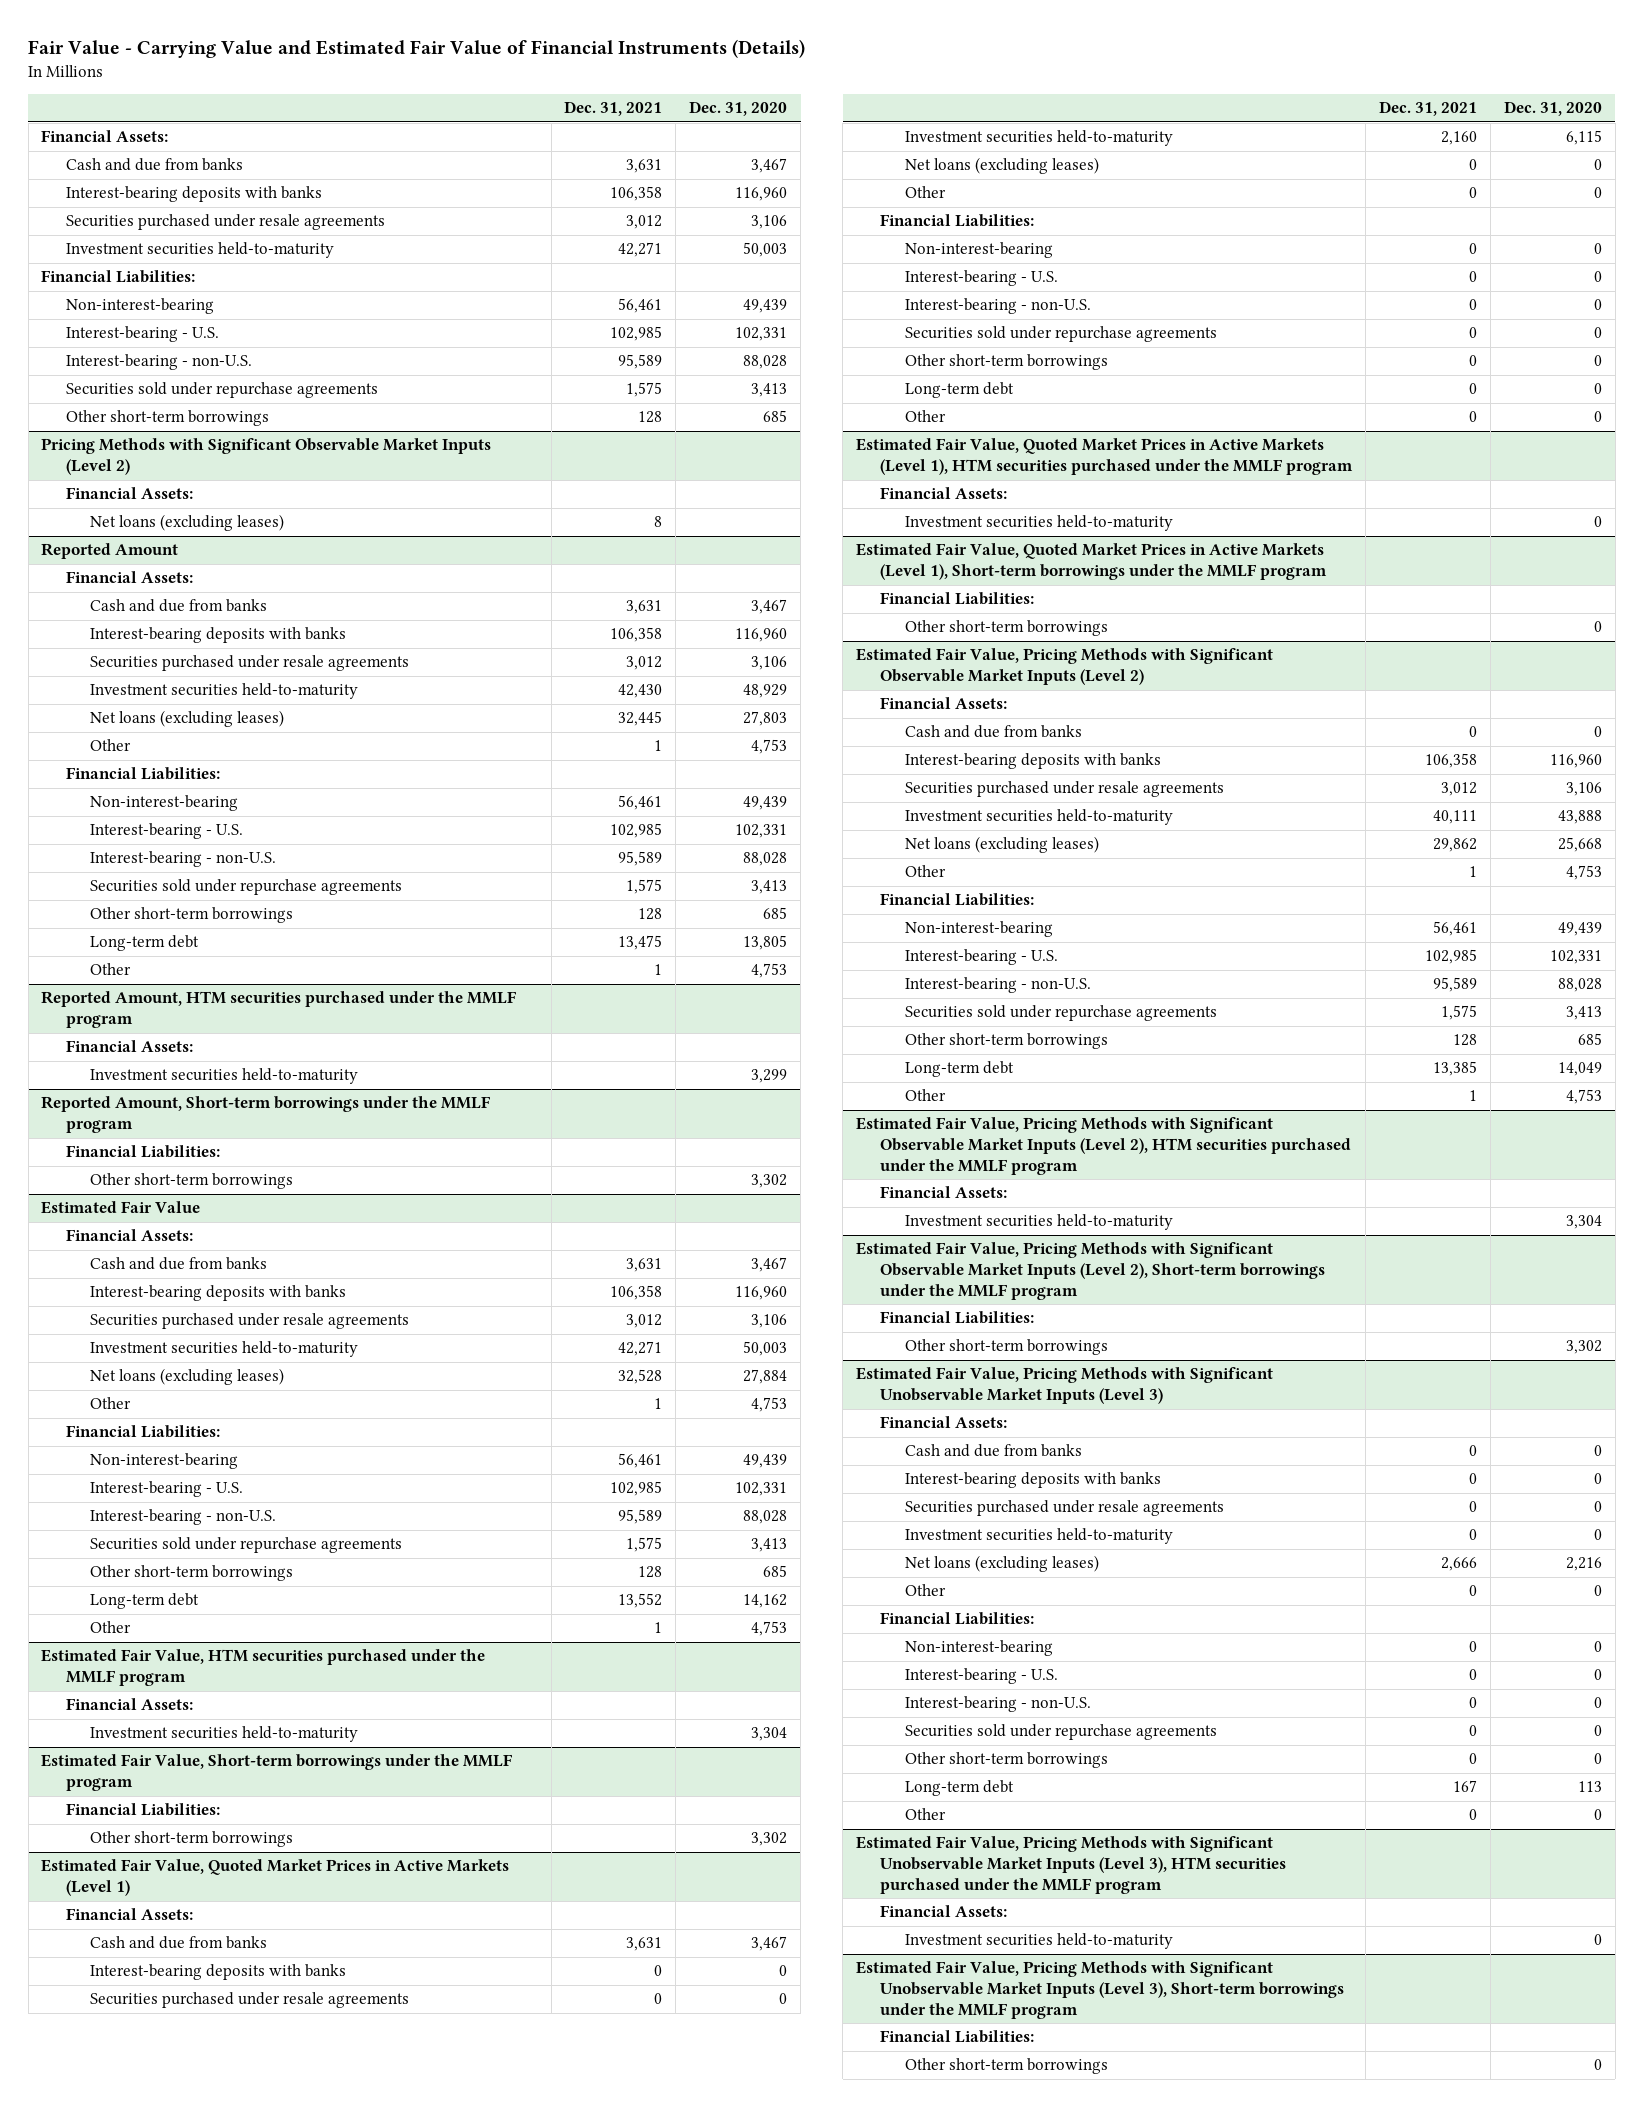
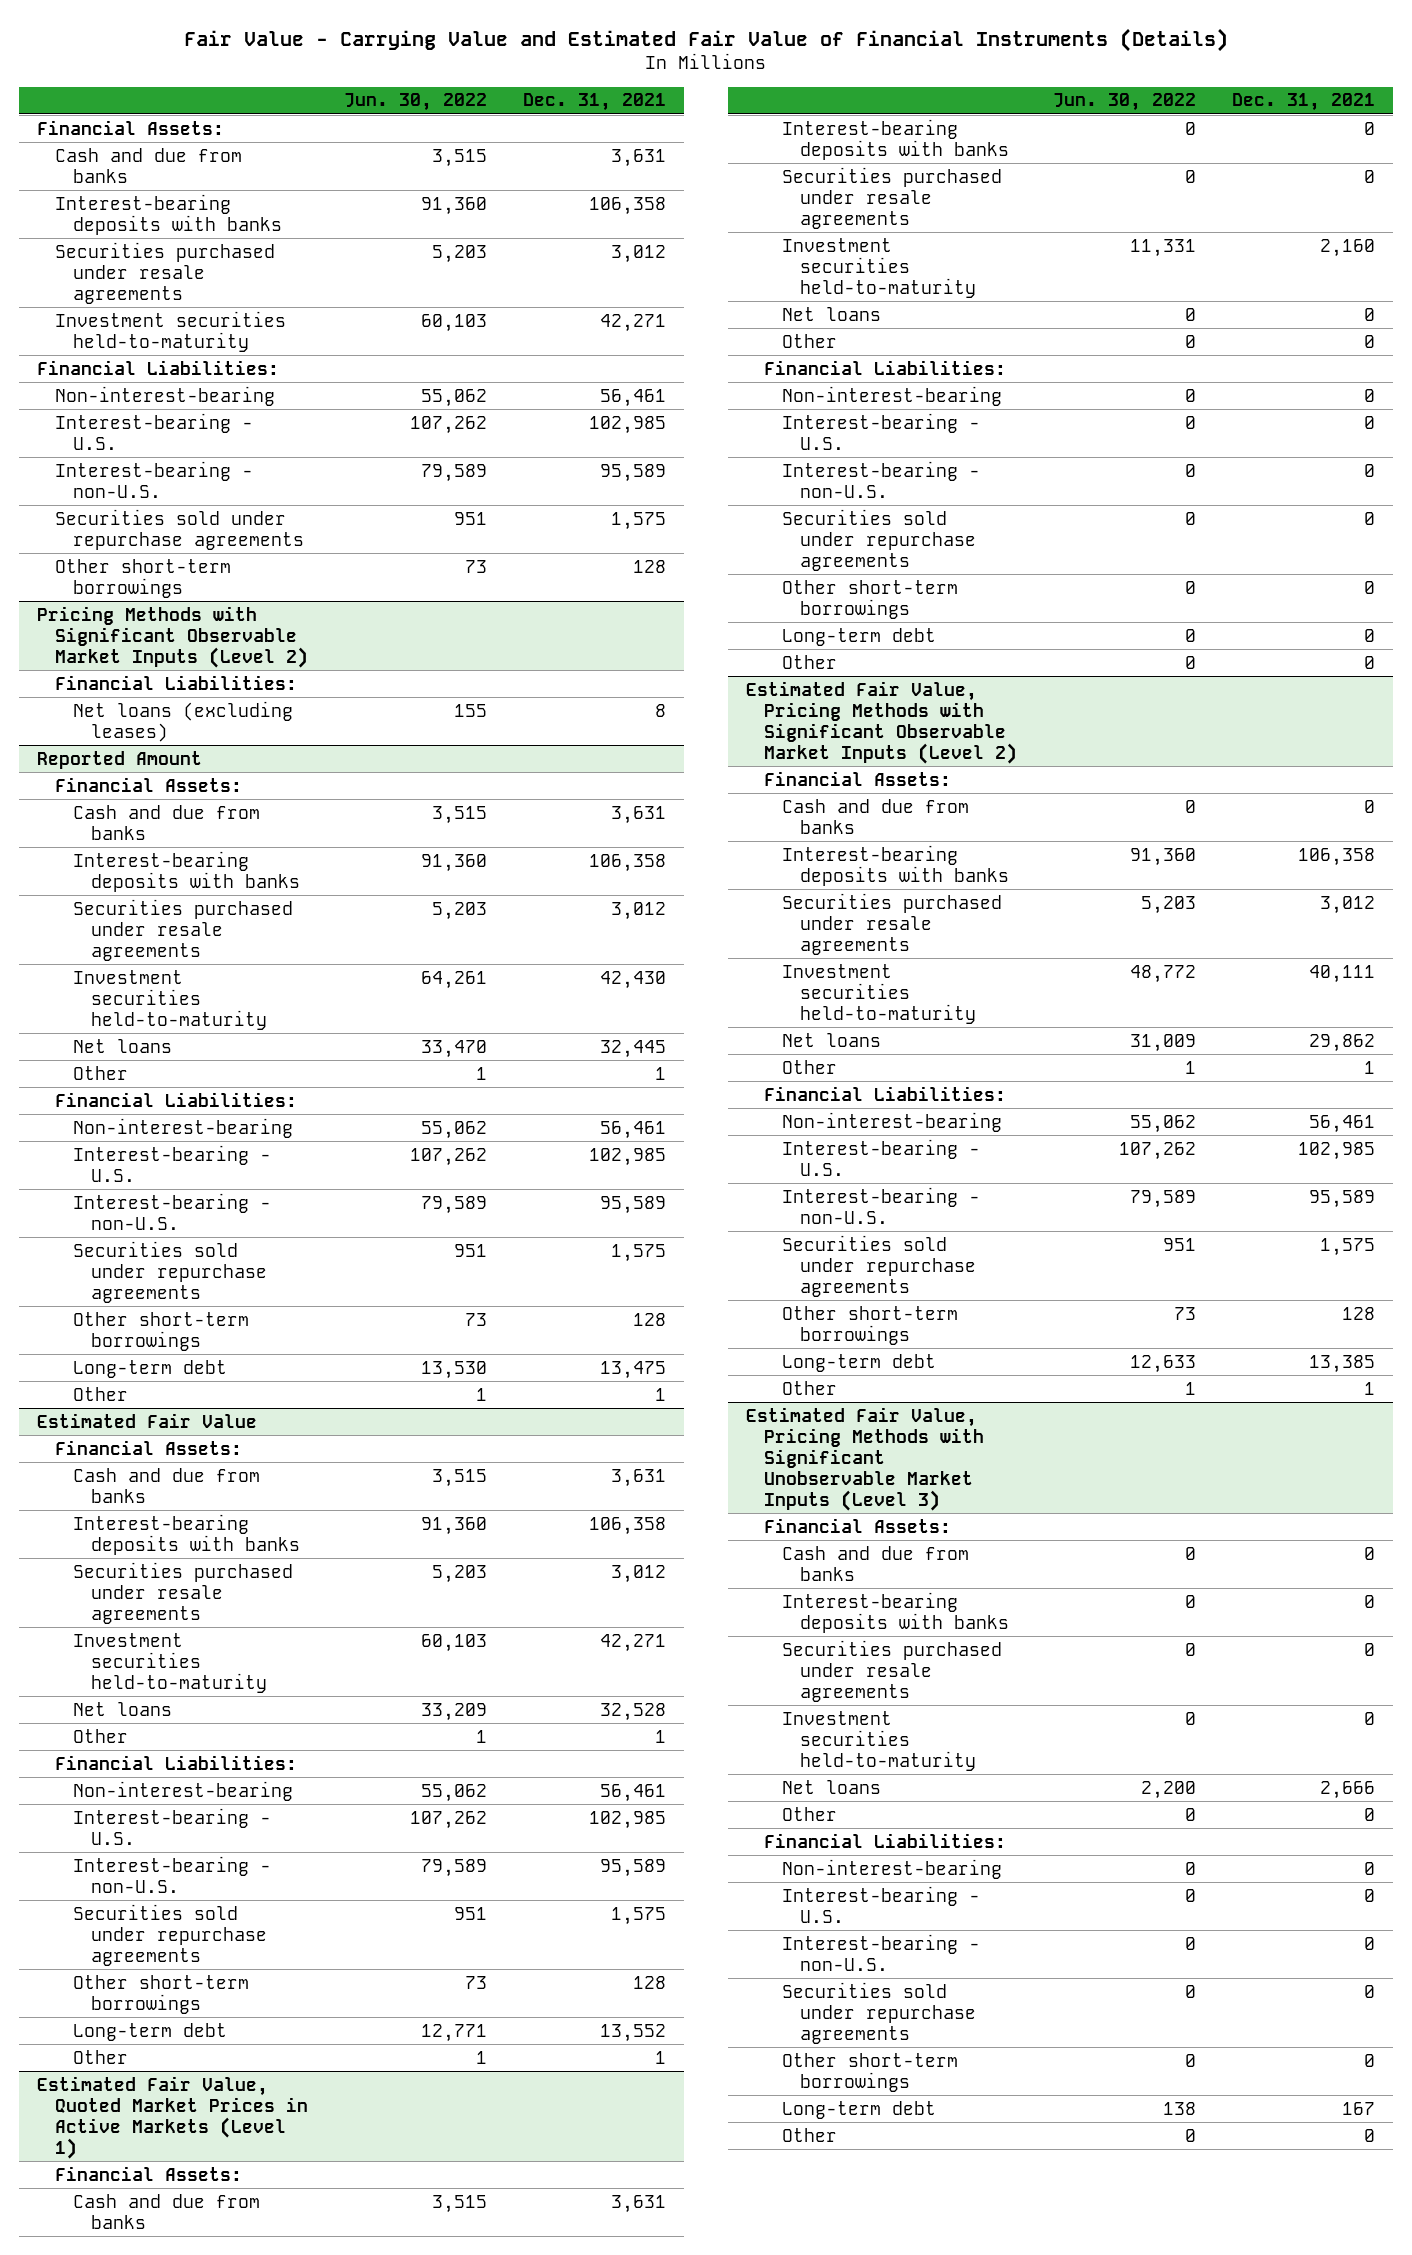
[689,101,788,117] Dec. 31, 2020 -> none
none -> [343,93,487,112] Jun. 30, 2022
[65,487,193,500] Financial Assets: -> none
none -> [54,674,297,690] Financial Liabilities:
[90,710,285,728] Net loans (excluding leases) -> [72,1038,172,1053] Net loans
[41,991,518,1029] Reported Amount, HTM securities purchased under the MMLF program -> none
[65,1040,193,1053] Financial Assets: -> none
[90,1068,359,1085] Investment securities held-to-maturity -> none
[41,1096,492,1134] Reported Amount, Short-term borrowings under the MMLF program -> none
[65,1145,220,1159] Financial Liabilities: -> none
[90,1173,294,1190] Other short-term borrowings -> none
[90,1368,285,1386] Net loans (excluding leases) -> [72,1701,172,1716] Net loans
[41,1649,486,1687] Estimated Fair Value, HTM securities purchased under the MMLF program -> none
[65,1698,193,1711] Financial Assets: -> none
[90,1726,359,1743] Investment securities held-to-maturity -> none
[41,1754,514,1792] Estimated Fair Value, Short-term borrowings under the MMLF program -> none
[65,1803,220,1817] Financial Liabilities: -> none
[90,1831,294,1848] Other short-term borrowings -> none
[904,157,1099,175] Net loans (excluding leases) -> [781,306,881,321] Net loans
[856,438,1354,476] Estimated Fair Value, Quoted Market Prices in Active Markets (Level 1), HTM securities purchased under the MMLF program -> none
[880,487,1008,500] Financial Assets: -> none
[904,515,1173,532] Investment securities held-to-maturity -> none
[856,543,1328,581] Estimated Fair Value, Quoted Market Prices in Active Markets (Level 1), Short-term borrowings under the MMLF program -> none
[880,592,1035,606] Financial Liabilities: -> none
[904,620,1108,637] Other short-term borrowings -> none
[904,836,1099,854] Net loans (excluding leases) -> [781,1032,881,1047] Net loans
[856,1117,1352,1176] Estimated Fair Value, Pricing Methods with Significant Observable Market Inputs (Level 2), HTM securities purchased under the MMLF program -> none
[880,1186,1008,1199] Financial Assets: -> none
[904,1214,1173,1231] Investment securities held-to-maturity -> none
[856,1242,1326,1301] Estimated Fair Value, Pricing Methods with Significant Observable Market Inputs (Level 2), Short-term borrowings under the MMLF program -> none
[880,1311,1035,1325] Financial Liabilities: -> none
[904,1339,1108,1356] Other short-term borrowings -> none
[904,1555,1099,1573] Net loans (excluding leases) -> [781,1779,881,1794] Net loans
[856,1836,1287,1895] Estimated Fair Value, Pricing Methods with Significant Unobservable Market Inputs (Level 3), HTM securities purchased under the MMLF program -> none
[880,1905,1008,1918] Financial Assets: -> none
[904,1933,1173,1950] Investment securities held-to-maturity -> none
[856,1961,1345,2020] Estimated Fair Value, Pricing Methods with Significant Unobservable Market Inputs (Level 3), Short-term borrowings under the MMLF program -> none
[880,2030,1035,2044] Financial Liabilities: -> none
[904,2058,1108,2075] Other short-term borrowings -> none

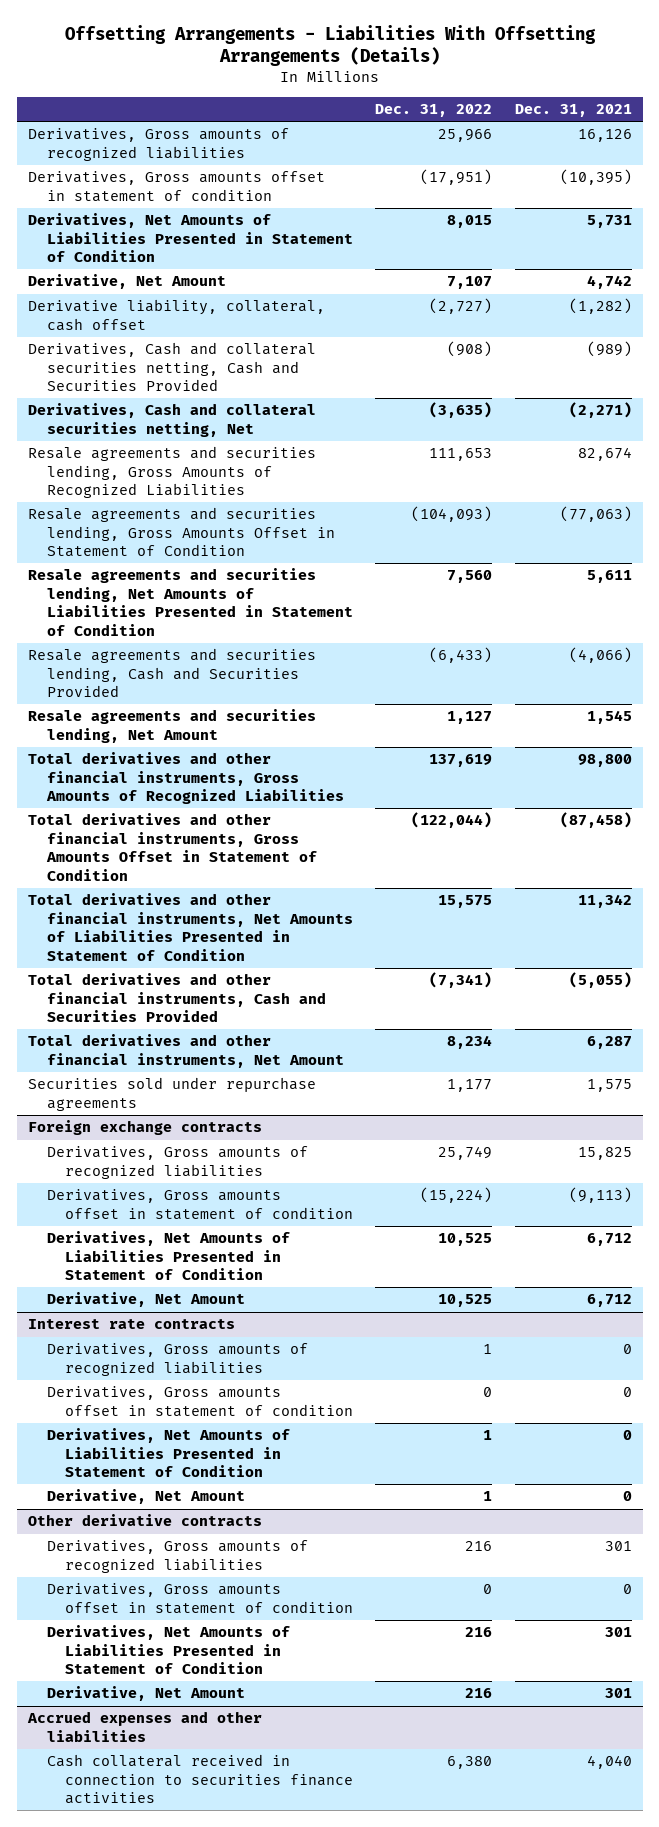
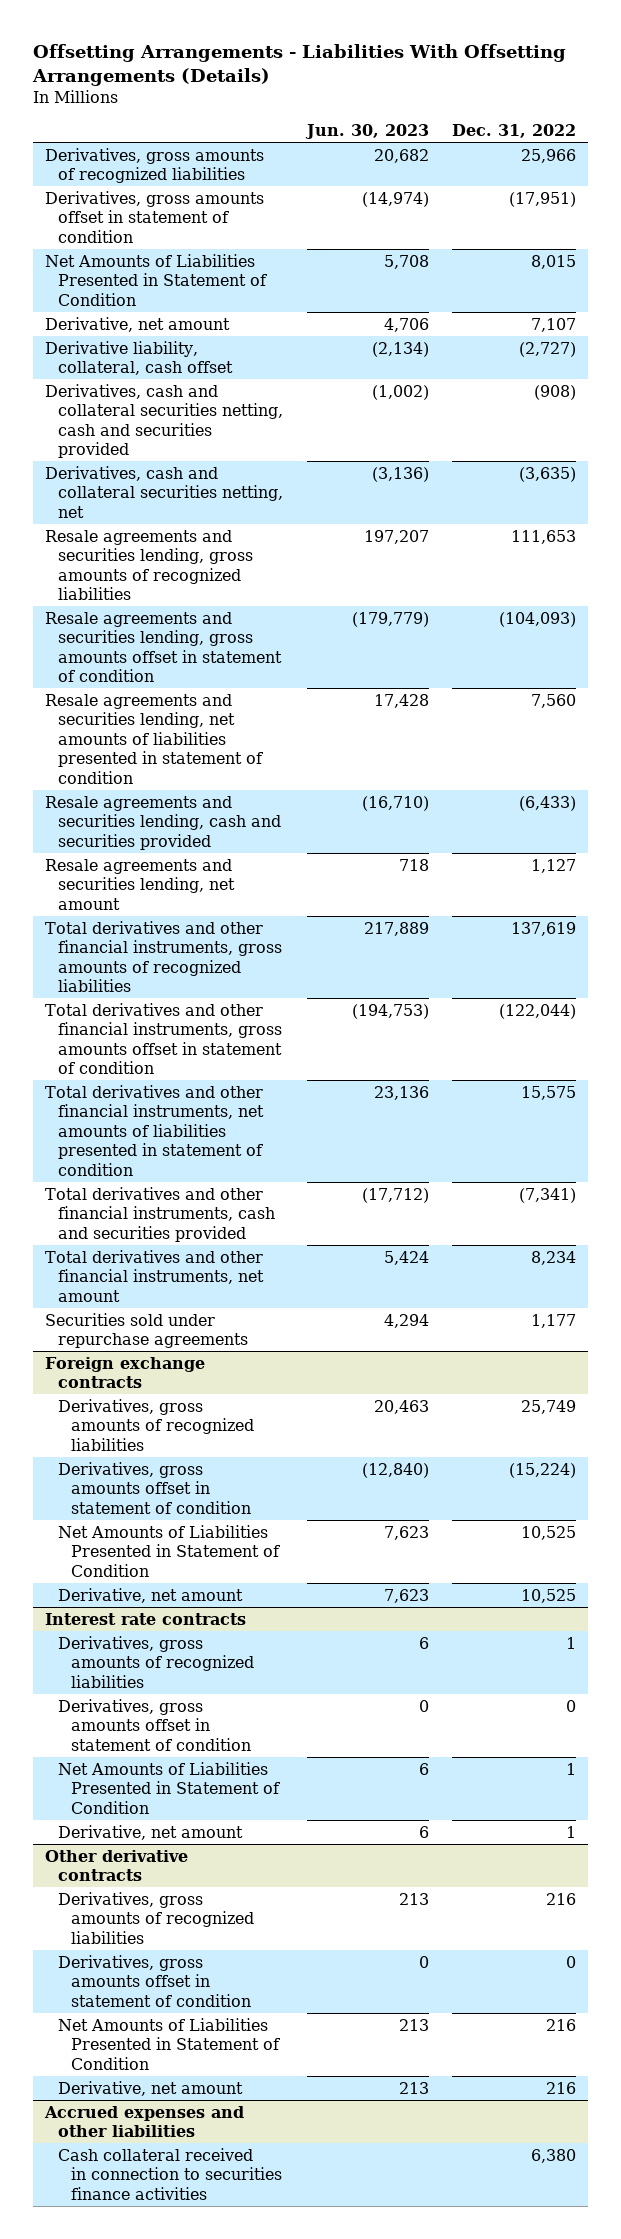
[514,104,632,118] Dec. 31, 2021 -> none
none -> [304,124,429,140] Jun. 30, 2023
[27,128,289,161] Derivatives, Gross amounts of recognized liabilities -> [45,147,265,184] Derivatives, gross amounts of recognized liabilities
[27,171,325,202] Derivatives, Gross amounts offset in statement of condition -> [45,190,265,243] Derivatives, gross amounts offset in statement of condition
[27,213,353,263] Derivatives, Net Amounts of Liabilities Presented in Statement of Condition -> [45,253,267,306] Net Amounts of Liabilities Presented in Statement of Condition
[27,274,226,290] Derivative, Net Amount -> [45,316,231,332] Derivative, net amount
[27,342,316,392] Derivatives, Cash and collateral securities netting, Cash and Securities Provided -> [45,383,283,459] Derivatives, cash and collateral securities netting, cash and securities provided
[27,403,316,437] Derivatives, Cash and collateral securities netting, Net -> [45,465,283,518] Derivatives, cash and collateral securities netting, net
[27,446,316,499] Resale agreements and securities lending, Gross Amounts of Recognized Liabilities -> [45,529,253,601] Resale agreements and securities lending, gross amounts of recognized liabilities
[27,507,335,558] Resale agreements and securities lending, Gross Amounts Offset in Statement of Condition -> [45,611,282,683] Resale agreements and securities lending, gross amounts offset in statement of condition
[27,568,353,636] Resale agreements and securities lending, Net Amounts of Liabilities Presented in Statement of Condition -> [45,693,263,784] Resale agreements and securities lending, net amounts of liabilities presented in statement of condition
[27,648,316,698] Resale agreements and securities lending, Cash and Securities Provided -> [45,795,281,850] Resale agreements and securities lending, cash and securities provided
[27,709,316,743] Resale agreements and securities lending, Net Amount -> [45,858,235,910] Resale agreements and securities lending, net amount
[27,752,344,805] Total derivatives and other financial instruments, Gross Amounts of Recognized Liabilities -> [45,920,282,993] Total derivatives and other financial instruments, gross amounts of recognized liabilities
[27,813,317,881] Total derivatives and other financial instruments, Gross Amounts Offset in Statement of Condition -> [45,1002,282,1075] Total derivatives and other financial instruments, gross amounts offset in statement of condition
[27,893,353,961] Total derivatives and other financial instruments, Net Amounts of Liabilities Presented in Statement of Condition -> [45,1084,264,1176] Total derivatives and other financial instruments, net amounts of liabilities presented in statement of condition
[27,973,326,1023] Total derivatives and other financial instruments, Cash and Securities Provided -> [45,1186,275,1242] Total derivatives and other financial instruments, cash and securities provided
[27,1034,344,1068] Total derivatives and other financial instruments, Net Amount -> [45,1249,264,1302] Total derivatives and other financial instruments, net amount
[46,1146,308,1179] Derivatives, Gross amounts of recognized liabilities -> [57,1398,254,1451] Derivatives, gross amounts of recognized liabilities
[46,1189,354,1220] Derivatives, Gross amounts offset in statement of condition -> [57,1461,251,1514] Derivatives, gross amounts offset in statement of condition
[46,1231,290,1281] Derivatives, Net Amounts of Liabilities Presented in Statement of Condition -> [57,1524,280,1577] Net Amounts of Liabilities Presented in Statement of Condition
[46,1292,245,1308] Derivative, Net Amount -> [57,1587,243,1603] Derivative, net amount
[46,1343,308,1376] Derivatives, Gross amounts of recognized liabilities -> [57,1635,254,1688] Derivatives, gross amounts of recognized liabilities
[46,1386,354,1417] Derivatives, Gross amounts offset in statement of condition -> [57,1698,251,1751] Derivatives, gross amounts offset in statement of condition
[46,1428,290,1478] Derivatives, Net Amounts of Liabilities Presented in Statement of Condition -> [57,1761,280,1814] Net Amounts of Liabilities Presented in Statement of Condition
[46,1489,245,1505] Derivative, Net Amount -> [57,1824,243,1840] Derivative, net amount
[46,1540,308,1573] Derivatives, Gross amounts of recognized liabilities -> [57,1891,254,1944] Derivatives, gross amounts of recognized liabilities
[46,1583,354,1614] Derivatives, Gross amounts offset in statement of condition -> [57,1954,251,2007] Derivatives, gross amounts offset in statement of condition
[46,1625,290,1675] Derivatives, Net Amounts of Liabilities Presented in Statement of Condition -> [57,2017,280,2070] Net Amounts of Liabilities Presented in Statement of Condition
[46,1686,245,1702] Derivative, Net Amount -> [57,2080,243,2096] Derivative, net amount

